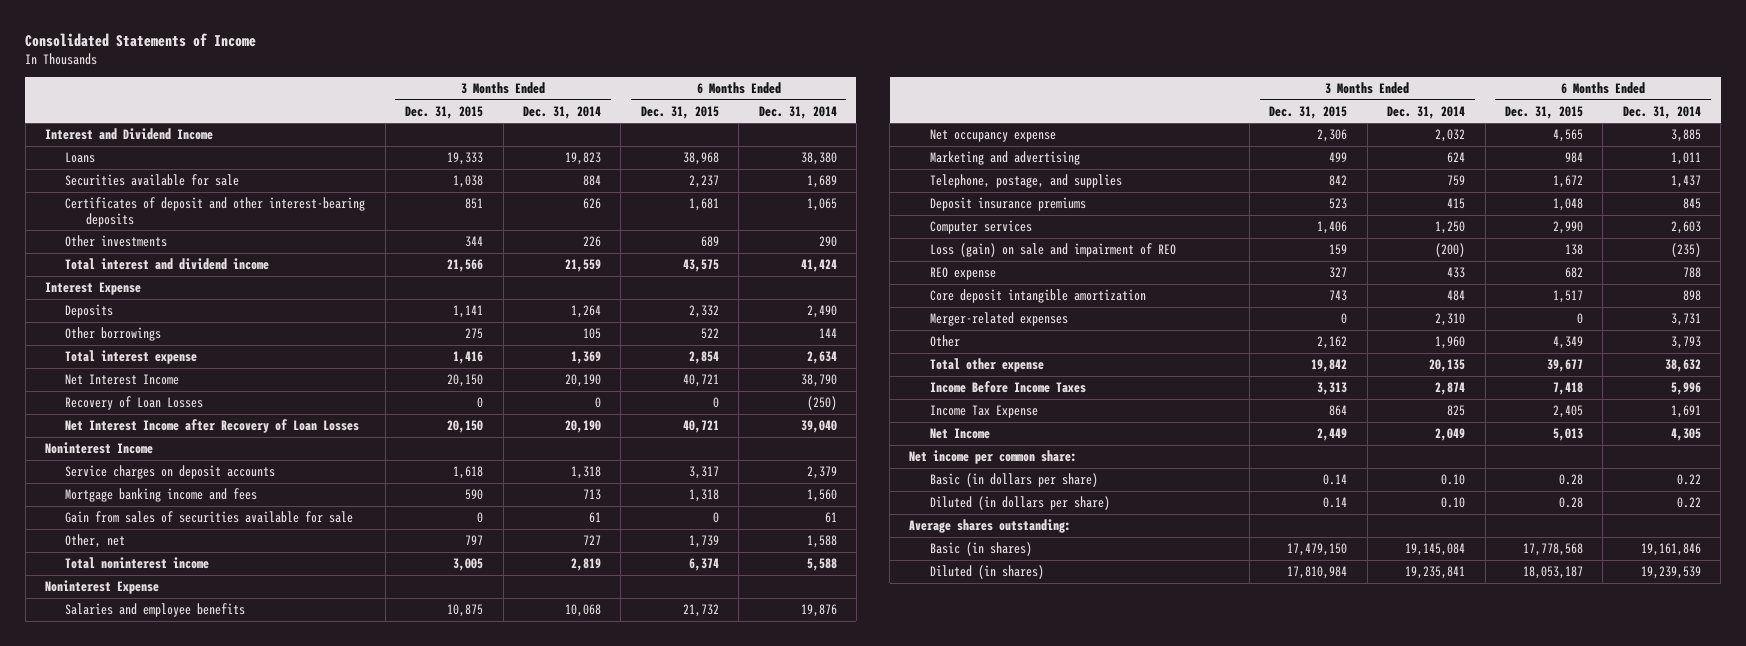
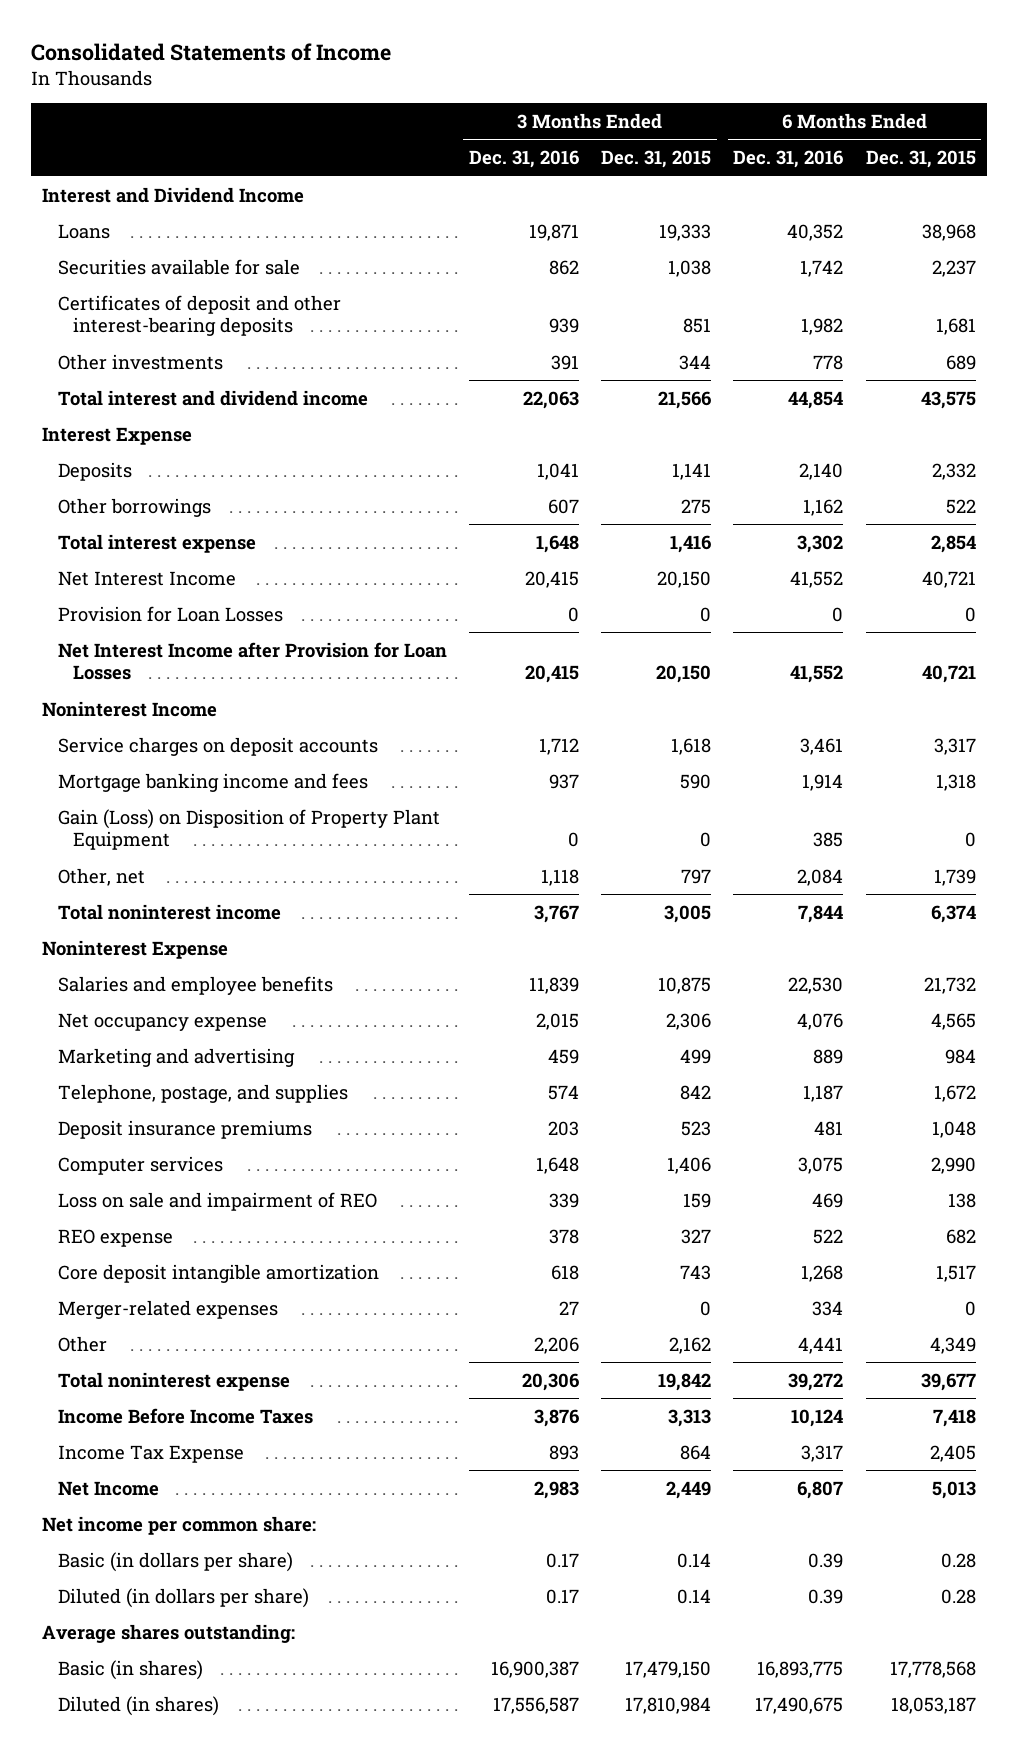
[522,105,601,119] Dec. 31, 2014 -> none
[758,105,837,119] Dec. 31, 2014 -> none
none -> [468,150,579,169] Dec. 31, 2016
none -> [733,150,844,169] Dec. 31, 2016
[65,395,204,410] Recovery of Loan Losses -> [57,605,283,622] Provision for Loan Losses
[65,418,360,433] Net Interest Income after Recovery of Loan Losses -> [57,641,447,681] Net Interest Income after Provision for Loan Losses
[65,510,354,523] Gain from sales of securities available for sale -> none
none -> [57,808,440,851] Gain (Loss) on Disposition of Property Plant Equipment
[929,242,1176,257] Loss (gain) on sale and impairment of REO -> [57,1191,377,1211] Loss on sale and impairment of REO
[929,357,1044,372] Total other expense -> [57,1371,290,1391] Total noninterest expense

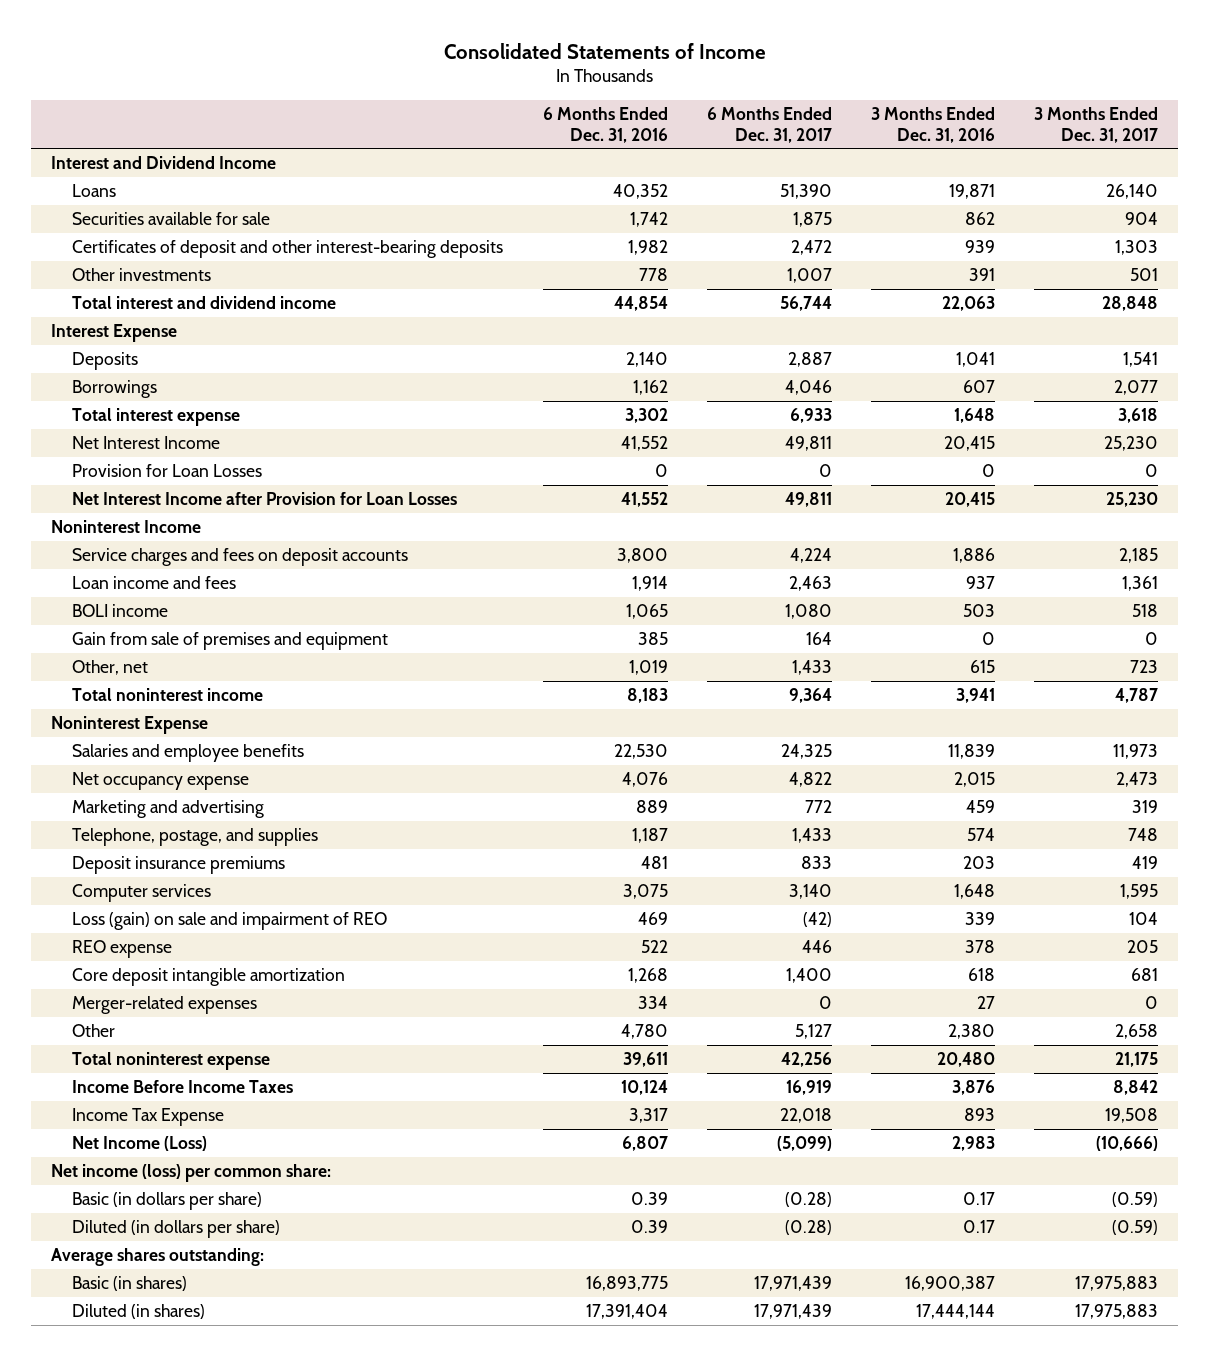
[601,150,712,169] Dec. 31, 2015 -> none
[865,150,976,169] Dec. 31, 2015 -> none
none -> [706,107,832,143] 6 Months Ended Dec. 31, 2017
none -> [1034,107,1159,143] 3 Months Ended Dec. 31, 2017
[57,497,211,517] Other borrowings -> [72,379,158,398] Borrowings
[57,736,378,756] Service charges on deposit accounts -> [72,547,409,566] Service charges and fees on deposit accounts
[538,737,579,755] 1,712 -> [953,547,996,563] 1,886
[800,737,844,755] 3,461 -> [616,547,668,563] 3,800
[57,772,368,792] Mortgage banking income and fees -> [72,575,237,589] Loan income and fees
none -> [72,603,169,617] BOLI income
[57,808,440,851] Gain (Loss) on Disposition of Property Plant Equipment -> [72,631,389,650] Gain from sale of premises and equipment
[540,868,579,886] 1,118 -> [970,659,996,673] 615
[797,868,844,886] 2,084 -> [628,659,668,675] 1,019
[533,904,579,923] 3,767 -> [956,687,996,703] 3,941
[798,904,844,923] 7,844 -> [626,687,668,703] 8,183
[57,1191,377,1211] Loss on sale and impairment of REO -> [72,911,388,930] Loss (gain) on sale and impairment of REO
[533,1336,579,1354] 2,206 -> [948,1023,996,1039] 2,380
[798,1336,844,1354] 4,441 -> [620,1023,668,1039] 4,780
[521,1372,579,1391] 20,306 -> [937,1051,996,1067] 20,480
[788,1372,844,1391] 39,272 -> [622,1051,668,1067] 39,611
[57,1480,159,1496] Net Income -> [72,1135,208,1151] Net Income (Loss)
[41,1515,316,1535] Net income per common share: -> [50,1163,331,1182] Net income (loss) per common share:
[492,1696,579,1714] 17,556,587 -> [916,1303,996,1319] 17,444,144
[755,1696,844,1714] 17,490,675 -> [585,1303,668,1319] 17,391,404

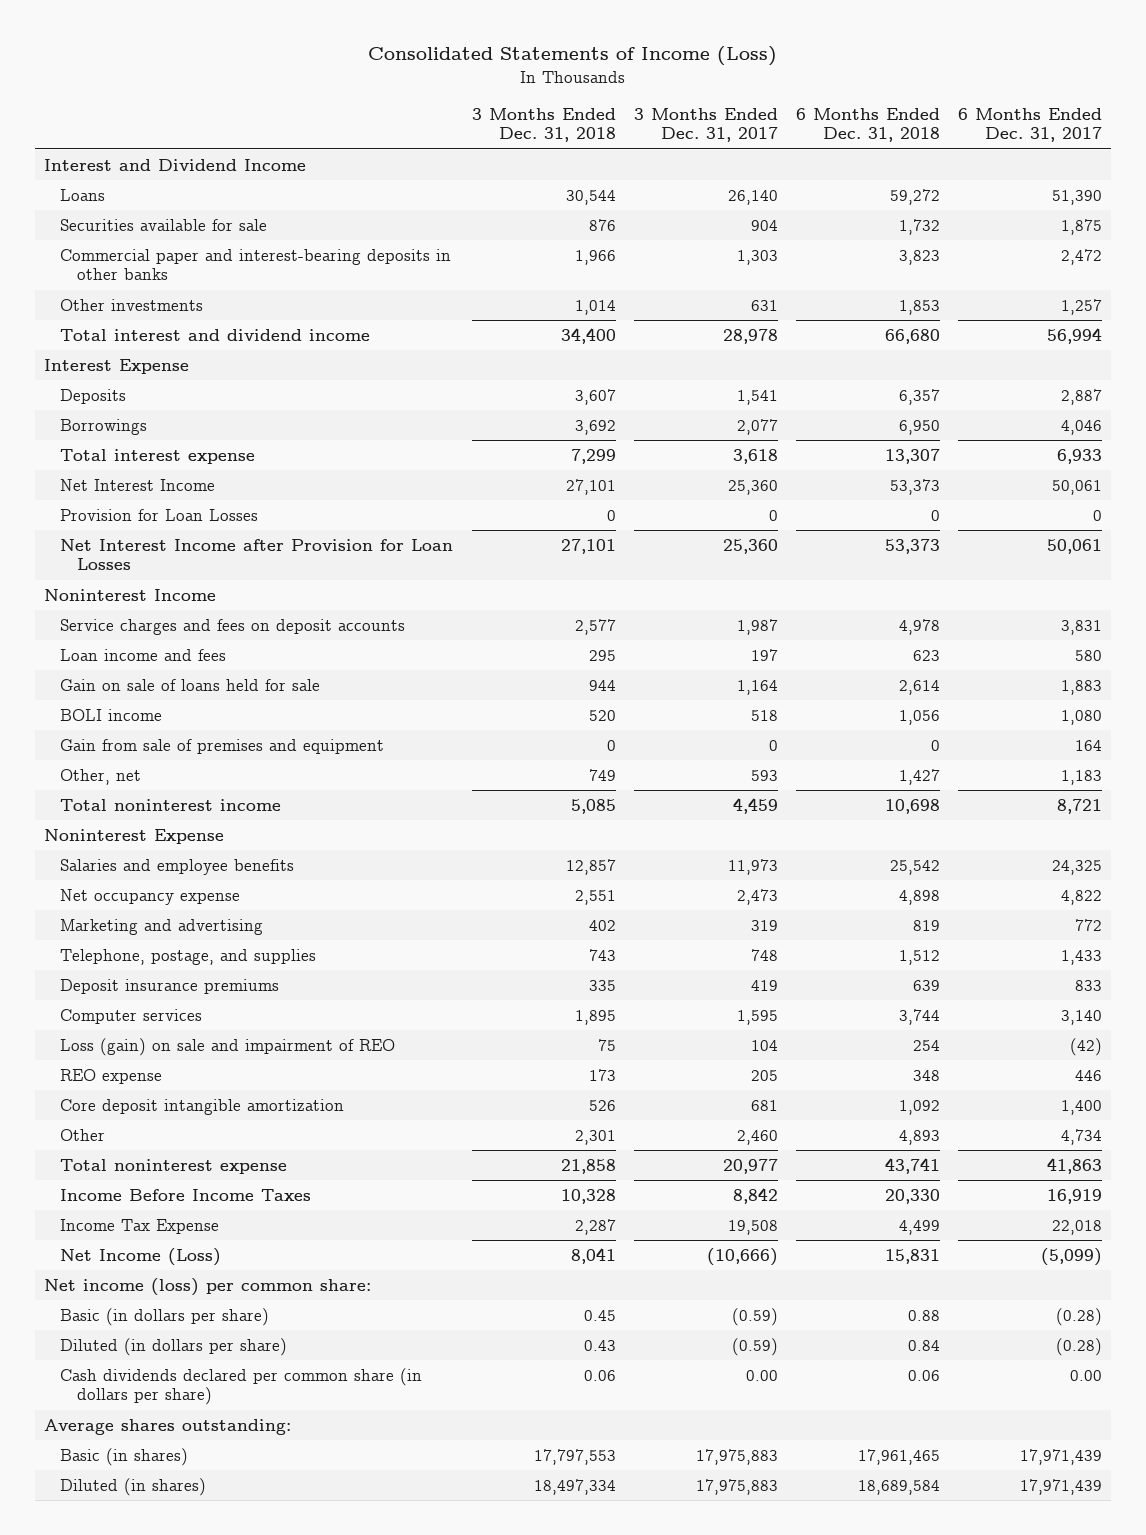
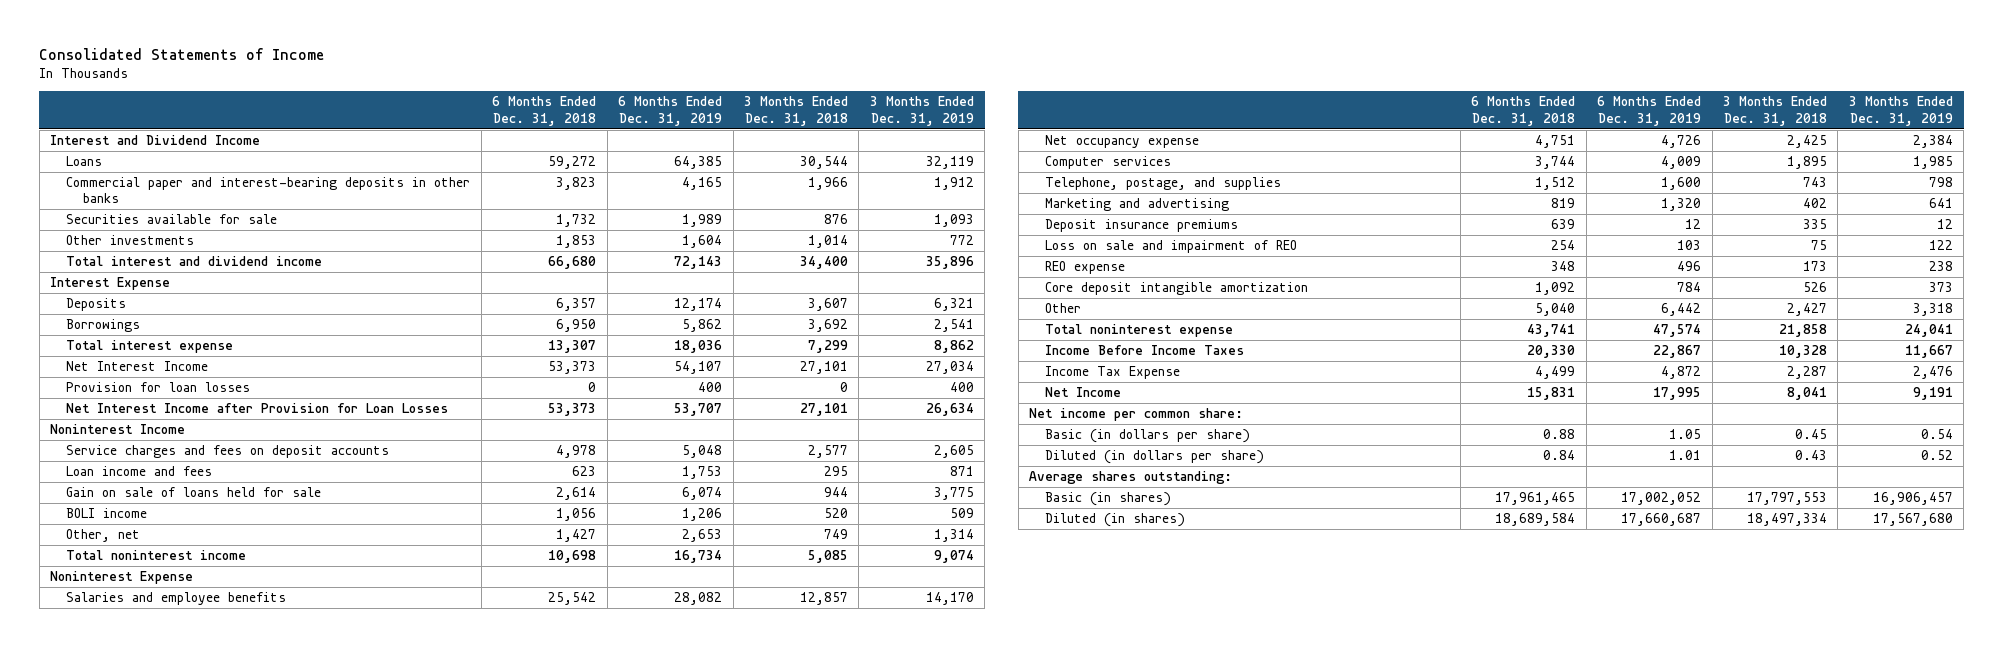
[368,46,778,67] Consolidated Statements of Income (Loss) -> [39,47,325,60] Consolidated Statements of Income
[633,107,778,143] 3 Months Ended Dec. 31, 2017 -> none
[958,107,1103,143] 6 Months Ended Dec. 31, 2017 -> none
none -> [618,96,723,126] 6 Months Ended Dec. 31, 2019
none -> [869,96,974,126] 3 Months Ended Dec. 31, 2019
[60,218,268,231] Securities available for sale -> [66,214,278,225] Securities available for sale
[60,508,259,521] Provision for Loan Losses -> [66,382,251,393] Provision for loan losses
[60,738,385,754] Gain from sale of premises and equipment -> none
[574,889,616,905] 2,551 -> [1786,135,1827,149] 2,425
[899,889,941,905] 4,898 -> [1535,135,1576,149] 4,751
[60,1008,203,1024] Computer services -> [1045,156,1172,170] Computer services
[60,918,264,935] Marketing and advertising -> [1045,198,1230,212] Marketing and advertising
[60,1037,396,1056] Loss (gain) on sale and impairment of REO -> [1045,240,1298,254] Loss on sale and impairment of REO
[574,1129,616,1145] 2,301 -> [1786,303,1827,317] 2,427
[899,1129,941,1145] 4,893 -> [1535,303,1576,317] 5,040
[60,1247,222,1266] Net Income (Loss) -> [1045,387,1122,398] Net Income
[44,1277,372,1296] Net income (loss) per common share: -> [1029,408,1244,422] Net income per common share:
[60,1367,423,1406] Cash dividends declared per common share (in dollars per share) -> none

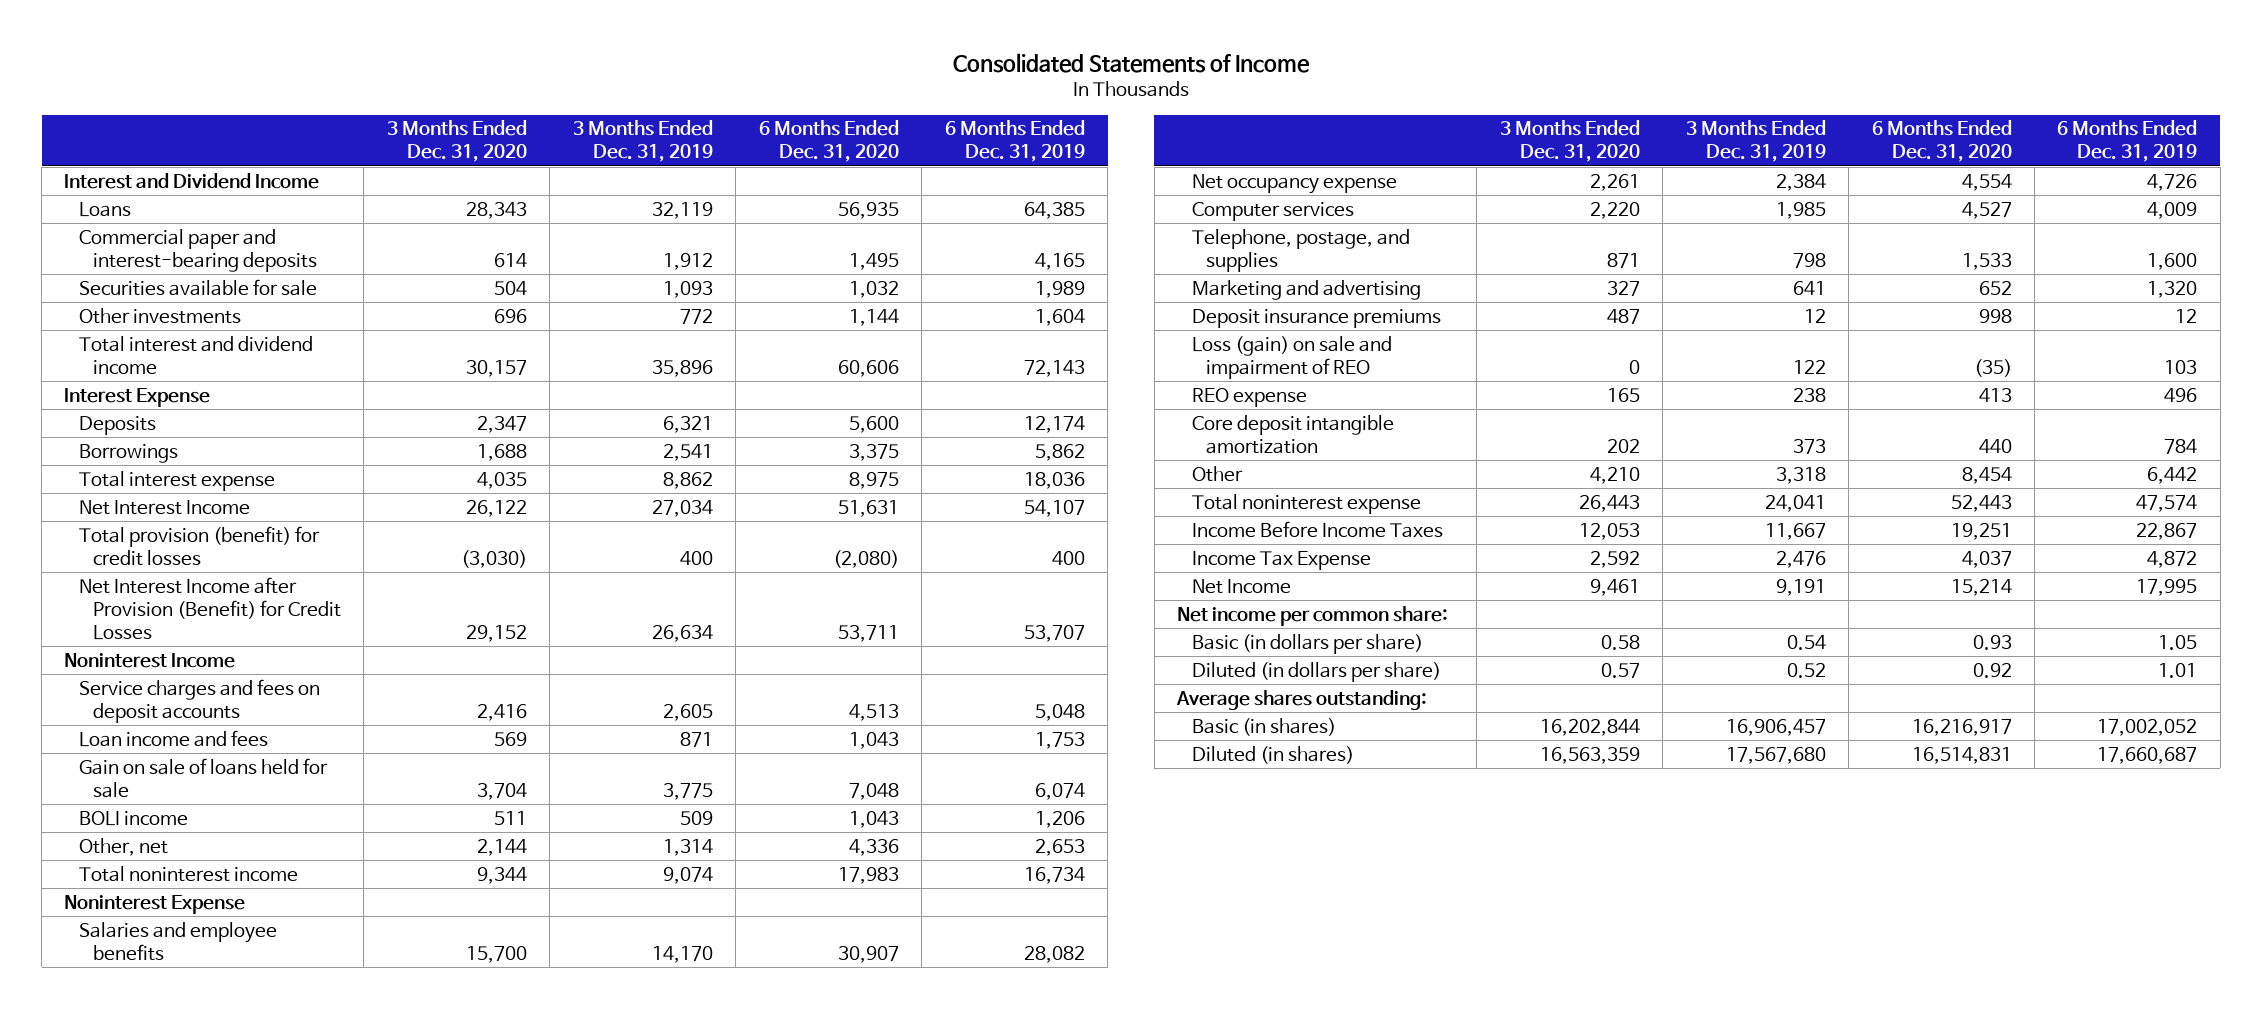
[492,96,597,126] 6 Months Ended Dec. 31, 2018 -> none
[743,96,848,126] 3 Months Ended Dec. 31, 2018 -> none
none -> [386,120,527,163] 3 Months Ended Dec. 31, 2020
none -> [758,120,899,163] 6 Months Ended Dec. 31, 2020
[66,177,471,204] Commercial paper and interest-bearing deposits in other banks -> [78,228,317,272] Commercial paper and interest-bearing deposits
[66,382,251,393] Provision for loan losses -> none
none -> [78,525,320,566] Total provision (benefit) for credit losses
[66,403,449,414] Net Interest Income after Provision for Loan Losses -> [78,576,341,640] Net Interest Income after Provision (Benefit) for Credit Losses
[1045,240,1298,254] Loss on sale and impairment of REO -> [1191,335,1392,379] Loss (gain) on sale and impairment of REO

